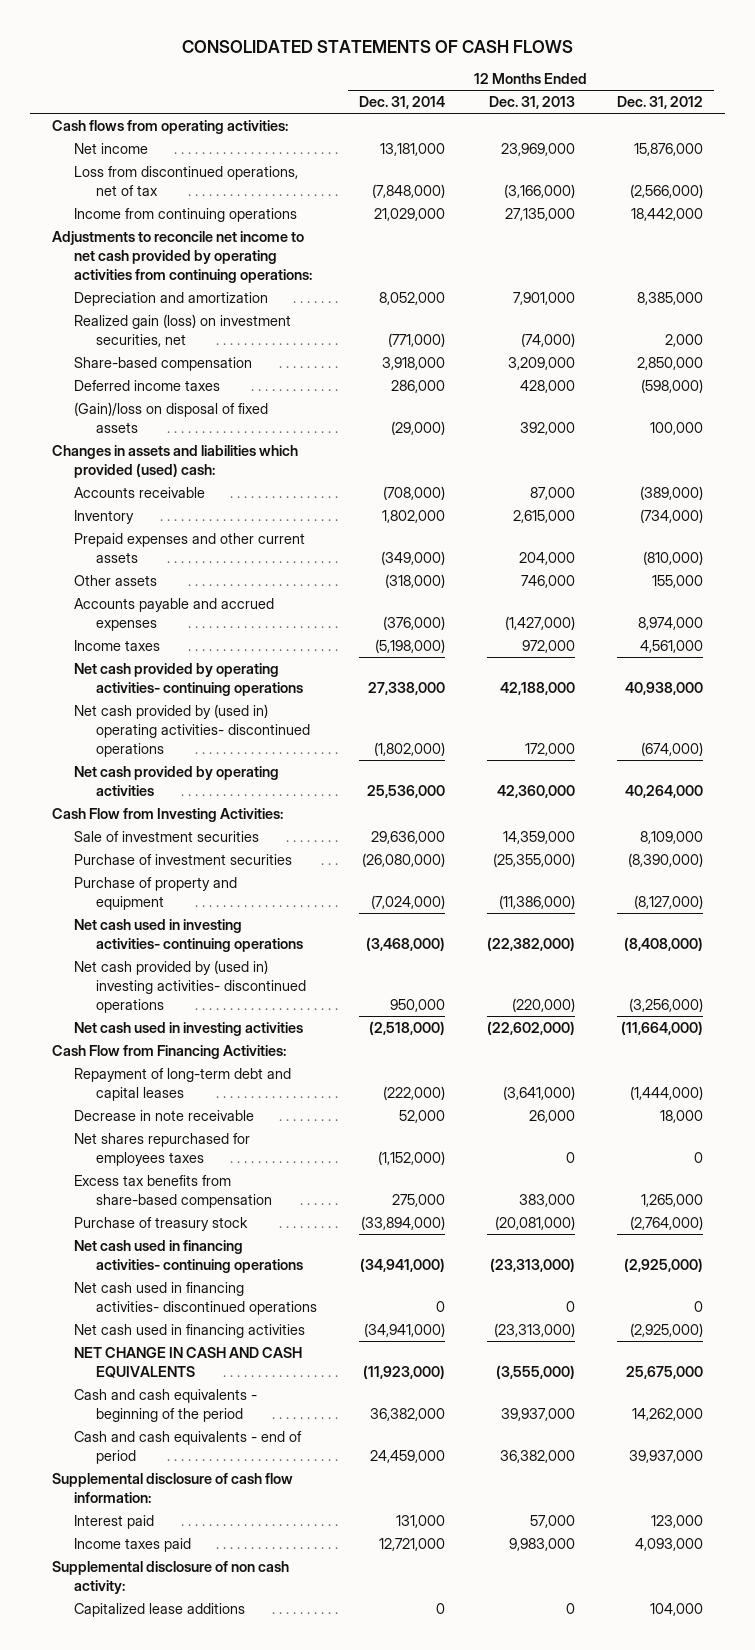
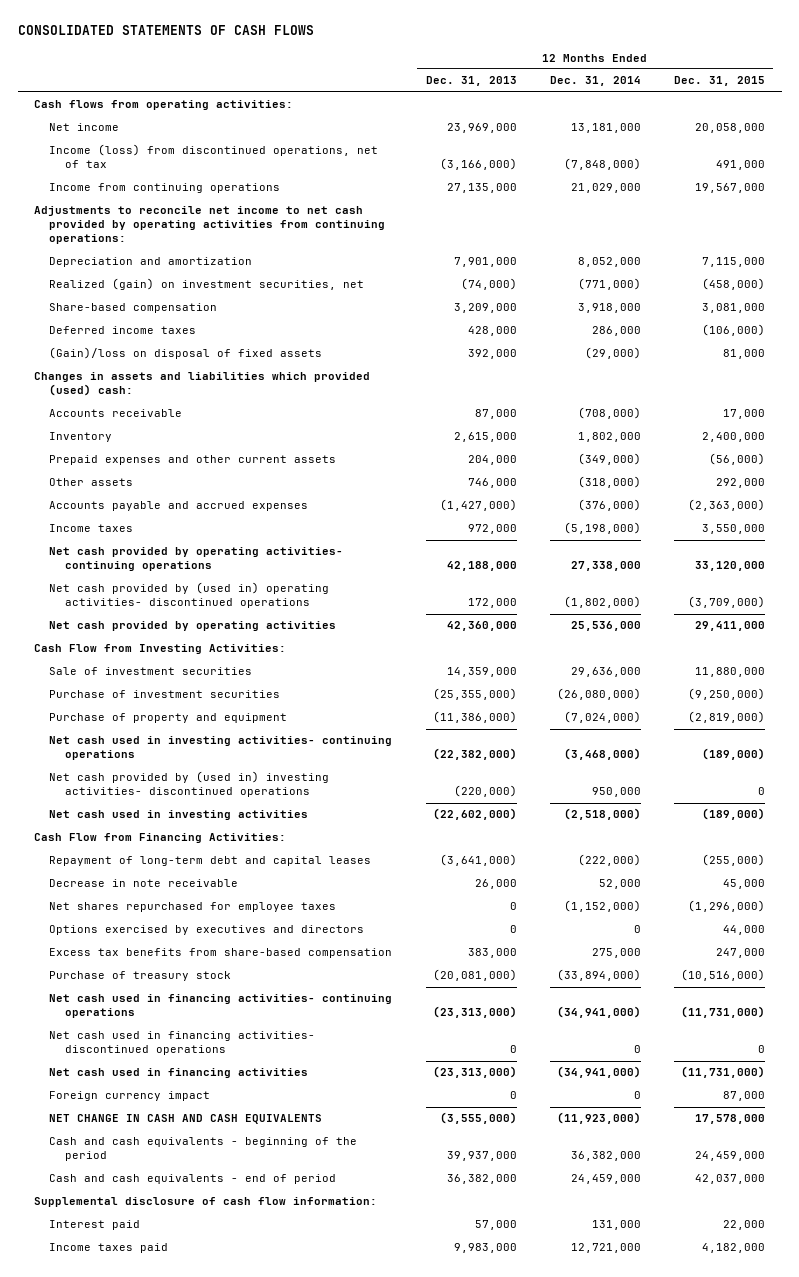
[617,96,704,110] Dec. 31, 2012 -> none
none -> [674,76,766,87] Dec. 31, 2015
[73,165,298,196] Loss from discontinued operations, net of tax -> [49,144,379,169] Income (loss) from discontinued operations, net of tax
[73,313,291,347] Realized gain (loss) on investment securities, net -> [49,278,365,291] Realized (gain) on investment securities, net
[73,1132,250,1166] Net shares repurchased for employees taxes -> [49,902,337,913] Net shares repurchased for employee taxes
none -> [49,925,365,936] Options exercised by executives and directors
none -> [49,1091,211,1102] Foreign currency impact
[51,1560,289,1594] Supplemental disclosure of non cash activity: -> none
[73,1602,245,1617] Capitalized lease additions -> none

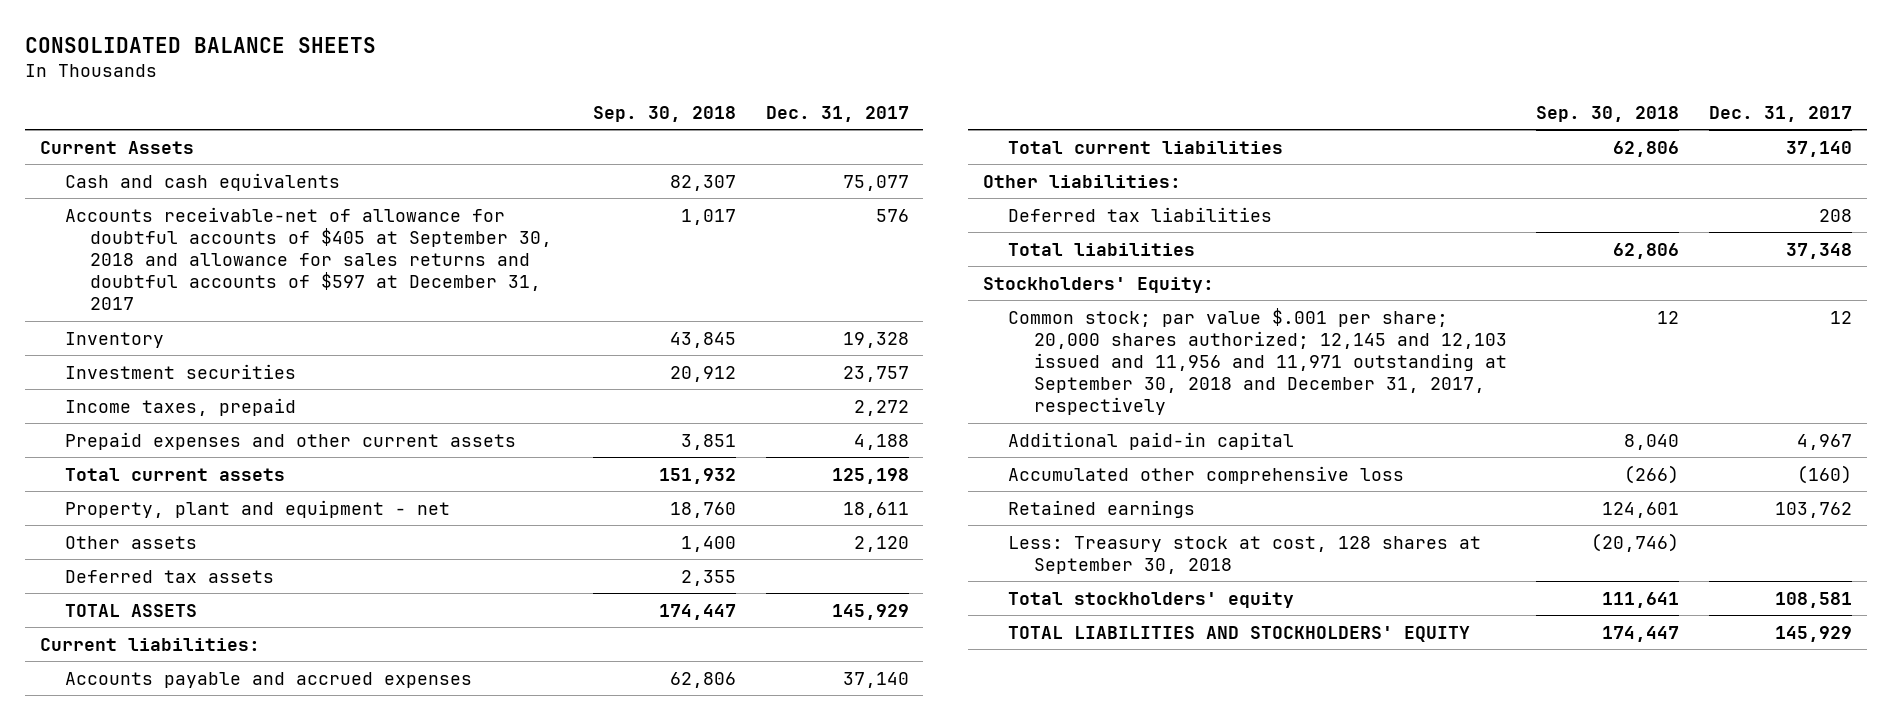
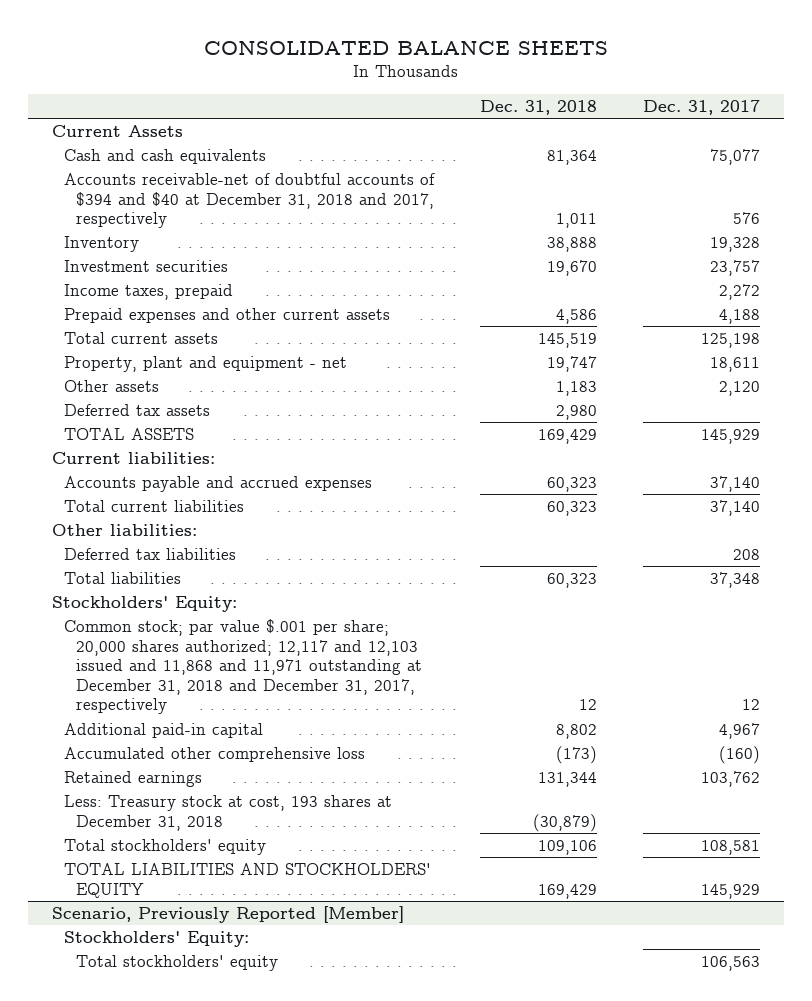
[593,105,737,122] Sep. 30, 2018 -> none
none -> [480,100,598,116] Dec. 31, 2018
[65,206,553,311] Accounts receivable-net of allowance for doubtful accounts of $405 at September 30, 2018 and allowance for sales returns and doubtful accounts of $597 at December 31, 2017 -> [63,172,435,229] Accounts receivable-net of doubtful accounts of $394 and $40 at December 31, 2018 and 2017, respectively
[1008,307,1507,416] Common stock; par value $.001 per share; 20,000 shares authorized; 12,145 and 12,103 issued and 11,956 and 11,971 outstanding at September 30, 2018 and December 31, 2017, respectively -> [63,618,423,715] Common stock; par value $.001 per share; 20,000 shares authorized; 12,117 and 12,103 issued and 11,868 and 11,971 outstanding at December 31, 2018 and December 31, 2017, respectively
[1008,535,1482,574] Less: Treasury stock at cost, 128 shares at September 30, 2018 -> [63,794,392,831] Less: Treasury stock at cost, 193 shares at December 31, 2018
none -> [51,905,404,923] Scenario, Previously Reported [Member]
none -> [63,930,249,947] Stockholders' Equity:
none -> [76,954,279,971] Total stockholders' equity

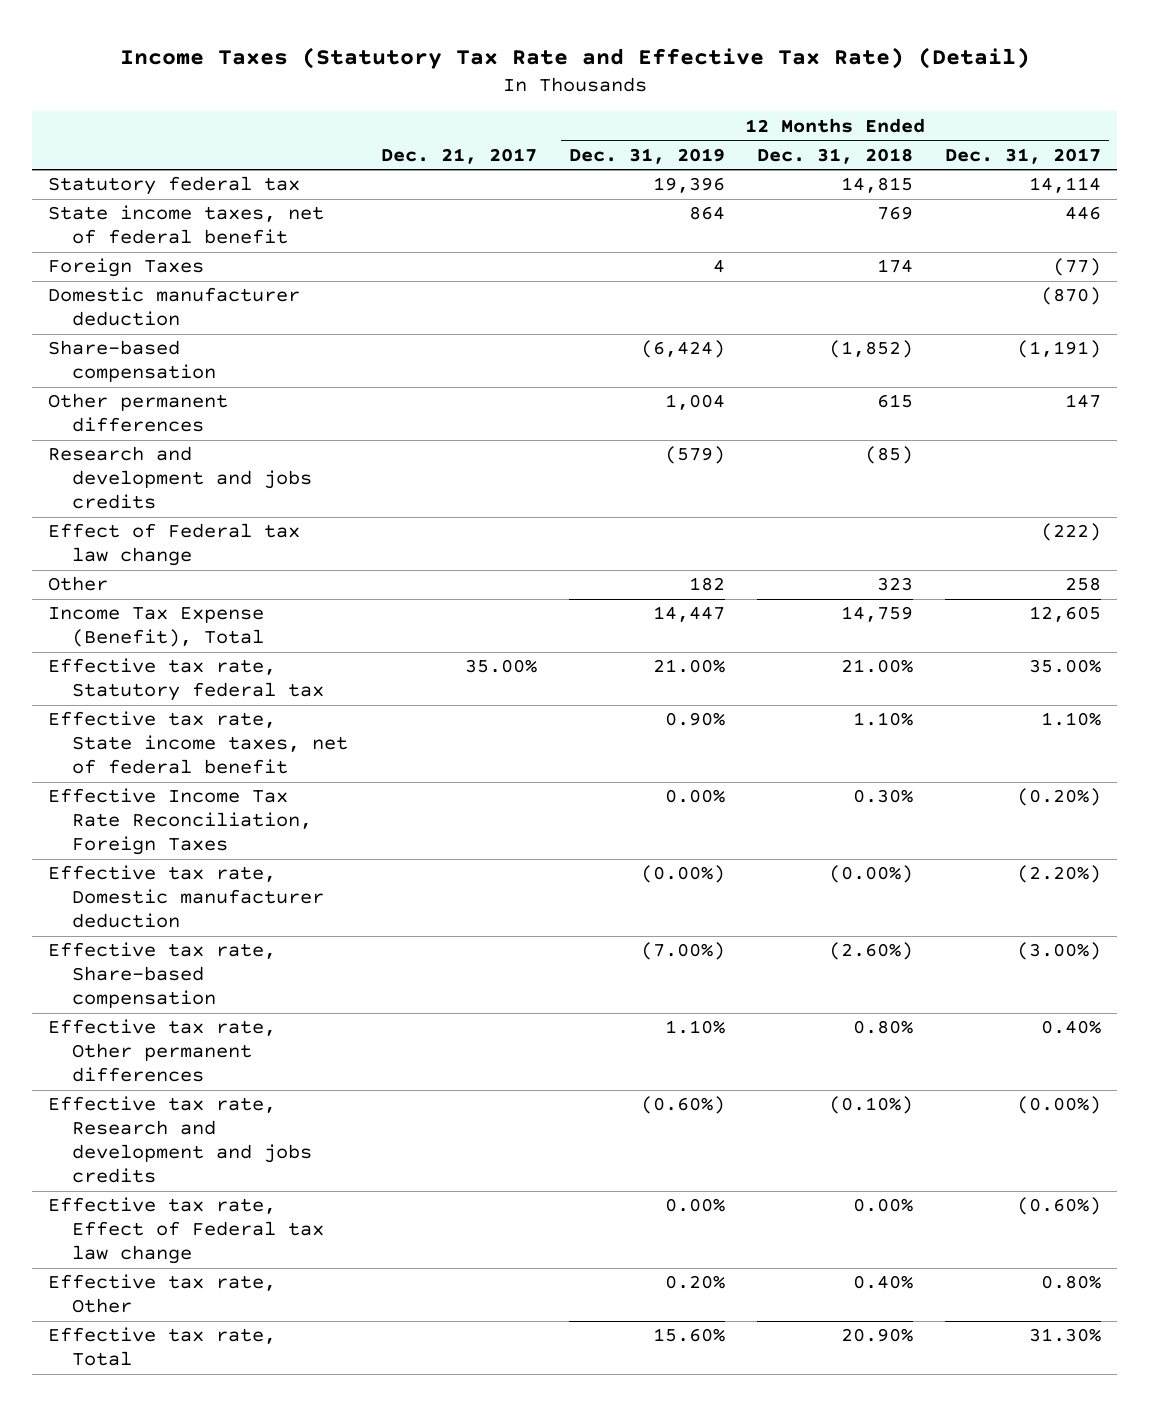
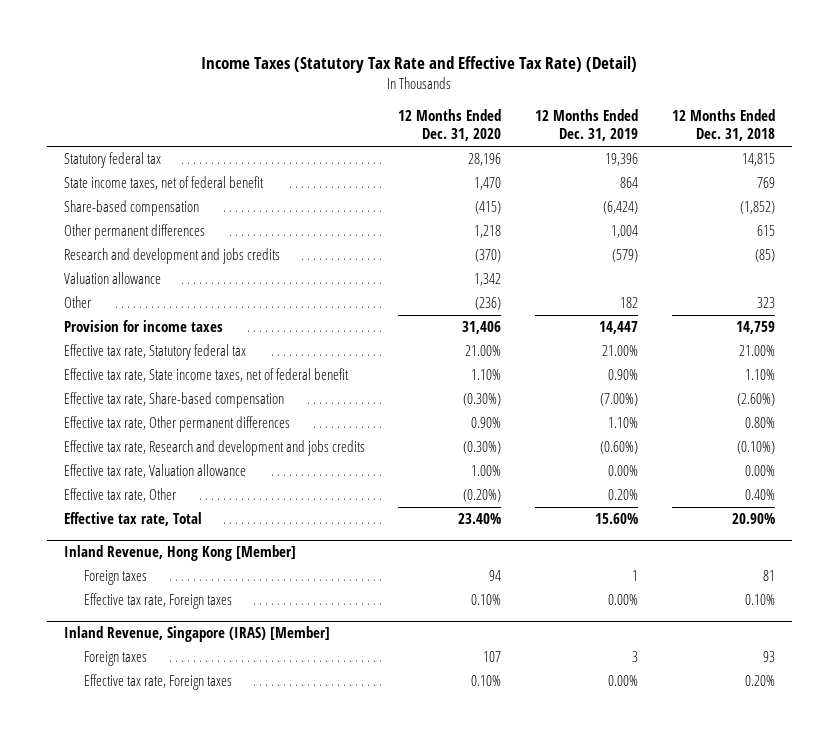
[380,147,537,164] Dec. 21, 2017 -> none
[945,147,1102,164] Dec. 31, 2017 -> none
none -> [398,108,502,142] 12 Months Ended Dec. 31, 2020
[48,258,205,278] Foreign Taxes -> none
[48,287,301,327] Domestic manufacturer deduction -> none
[48,523,301,567] Effect of Federal tax law change -> none
none -> [63,272,161,285] Valuation allowance
[48,607,265,648] Income Tax Expense (Benefit), Total -> [63,320,223,333] Provision for income taxes
[48,788,313,856] Effective Income Tax Rate Reconciliation, Foreign Taxes -> none
[48,865,325,929] Effective tax rate, Domestic manufacturer deduction -> none
[48,1197,325,1265] Effective tax rate, Effect of Federal tax law change -> none
none -> [63,464,246,479] Effective tax rate, Valuation allowance
none -> [63,545,296,562] Inland Revenue, Hong Kong [Member]
none -> [83,570,147,586] Foreign taxes
none -> [83,593,232,610] Effective tax rate, Foreign taxes
none -> [63,626,330,643] Inland Revenue, Singapore (IRAS) [Member]
none -> [83,651,147,667] Foreign taxes
none -> [83,674,232,691] Effective tax rate, Foreign taxes

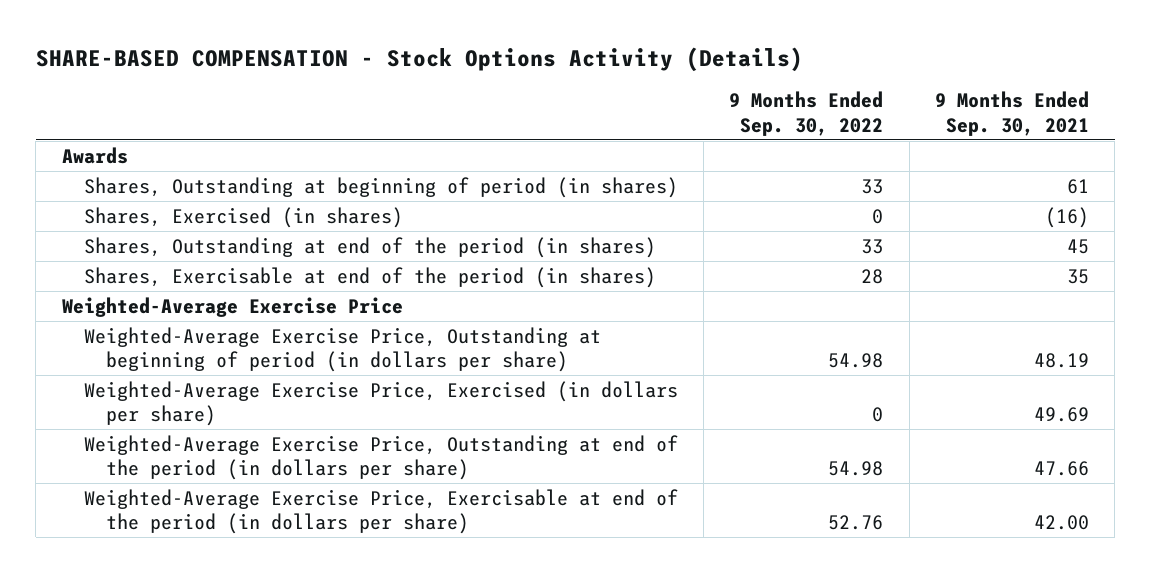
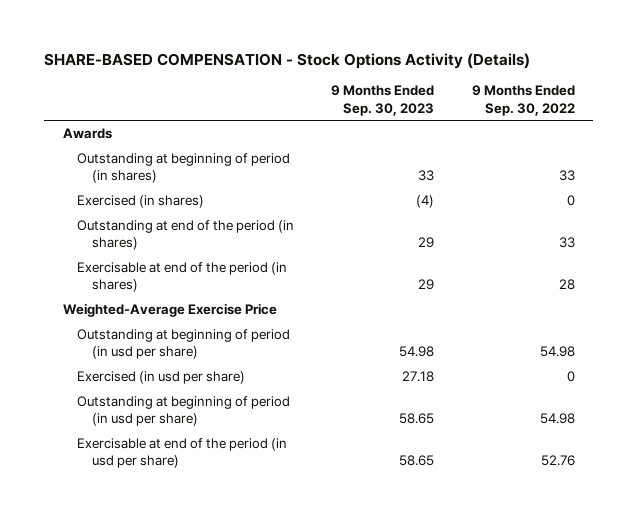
[934,91,1089,136] 9 Months Ended Sep. 30, 2021 -> none
none -> [331,85,435,116] 9 Months Ended Sep. 30, 2023
[83,176,678,198] Shares, Outstanding at beginning of period (in shares) -> [77,153,291,184] Outstanding at beginning of period (in shares)
[83,206,403,228] Shares, Exercised (in shares) -> [77,195,205,209] Exercised (in shares)
[83,236,656,258] Shares, Outstanding at end of the period (in shares) -> [77,220,295,251] Outstanding at end of the period (in shares)
[83,266,656,288] Shares, Exercisable at end of the period (in shares) -> [77,262,288,293] Exercisable at end of the period (in shares)
[83,326,601,373] Weighted-Average Exercise Price, Outstanding at beginning of period (in dollars per share) -> [77,329,291,360] Outstanding at beginning of period (in usd per share)
[83,380,678,427] Weighted-Average Exercise Price, Exercised (in dollars per share) -> [77,371,246,385] Exercised (in usd per share)
[83,434,678,481] Weighted-Average Exercise Price, Outstanding at end of the period (in dollars per share) -> [77,396,291,427] Outstanding at beginning of period (in usd per share)
[83,488,678,535] Weighted-Average Exercise Price, Exercisable at end of the period (in dollars per share) -> [77,438,288,469] Exercisable at end of the period (in usd per share)

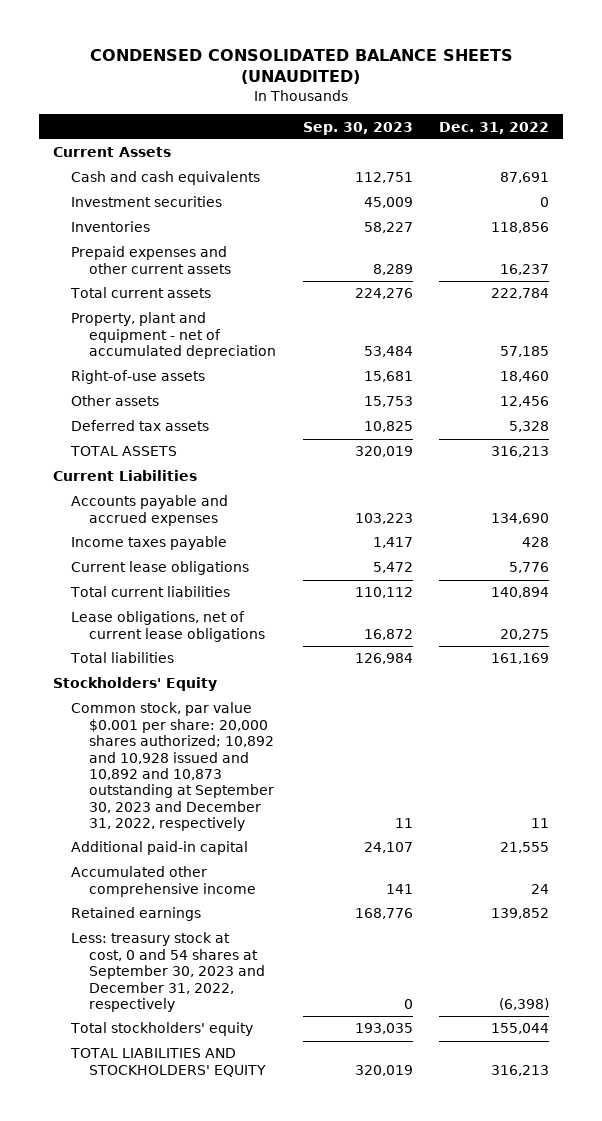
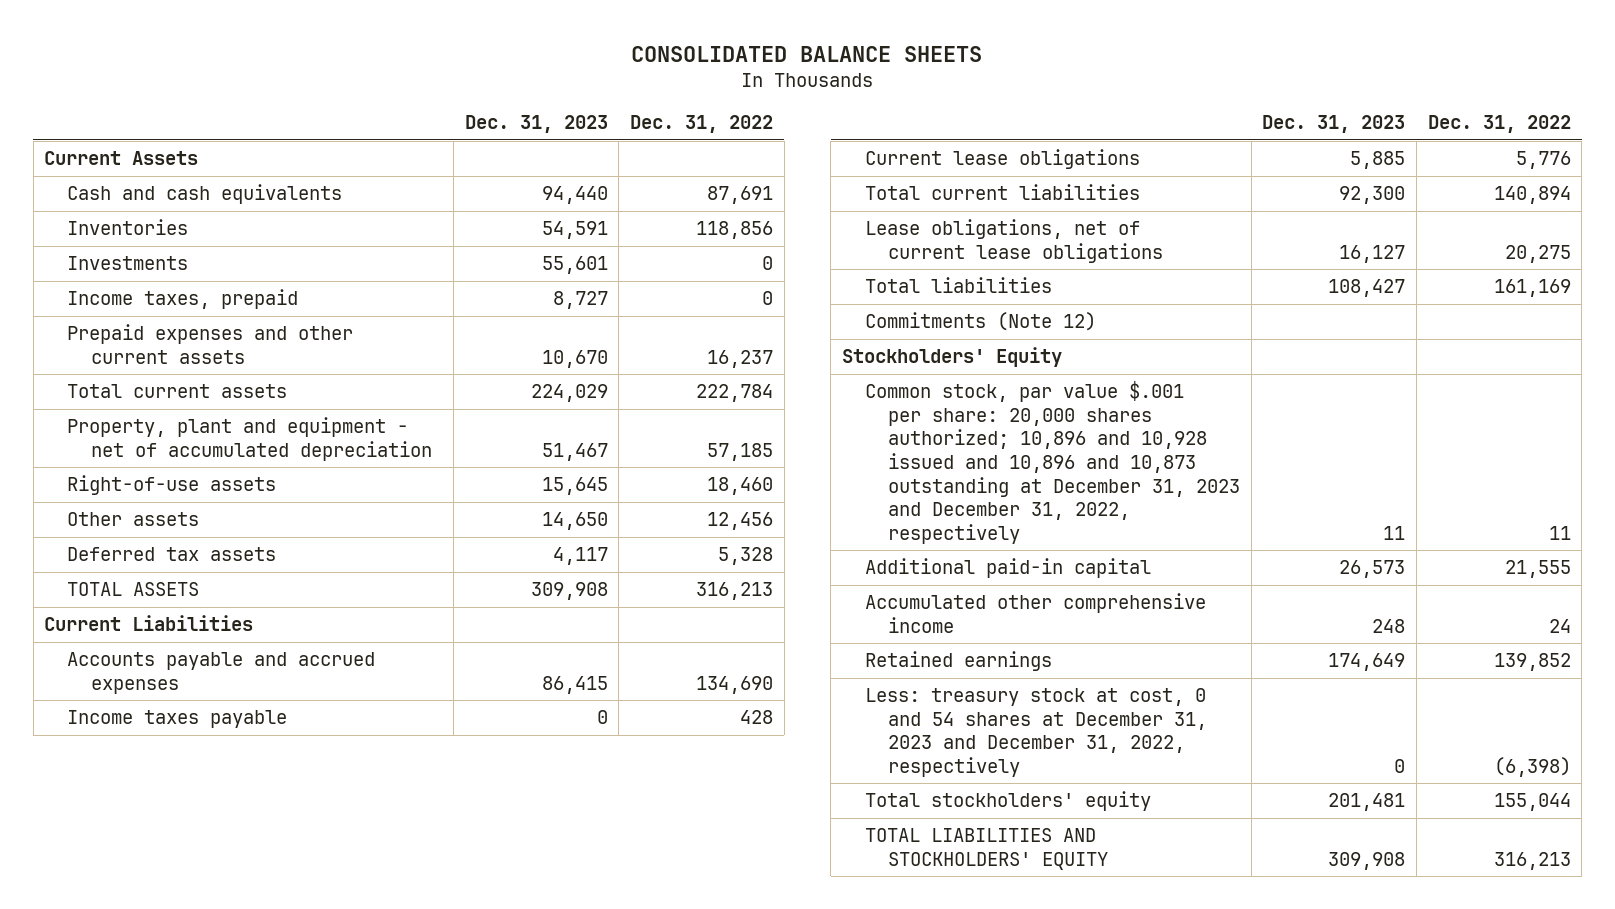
[90,48,514,85] CONDENSED CONSOLIDATED BALANCE SHEETS (UNAUDITED) -> [631,45,983,62] CONSOLIDATED BALANCE SHEETS
[302,121,413,135] Sep. 30, 2023 -> none
none -> [464,115,608,134] Dec. 31, 2023
[70,196,222,208] Investment securities -> none
none -> [67,256,189,271] Investments
none -> [67,289,299,310] Income taxes, prepaid
none -> [864,312,1096,332] Commitments (Note 12)
[70,702,275,832] Common stock, par value $0.001 per share: 20,000 shares authorized; 10,892 and 10,928 issued and 10,892 and 10,873 outstanding at September 30, 2023 and December 31, 2022, respectively -> [864,381,1241,544] Common stock, par value $.001 per share: 20,000 shares authorized; 10,896 and 10,928 issued and 10,896 and 10,873 outstanding at December 31, 2023 and December 31, 2022, respectively
[70,932,266,1012] Less: treasury stock at cost, 0 and 54 shares at September 30, 2023 and December 31, 2022, respectively -> [864,688,1208,777] Less: treasury stock at cost, 0 and 54 shares at December 31, 2023 and December 31, 2022, respectively

